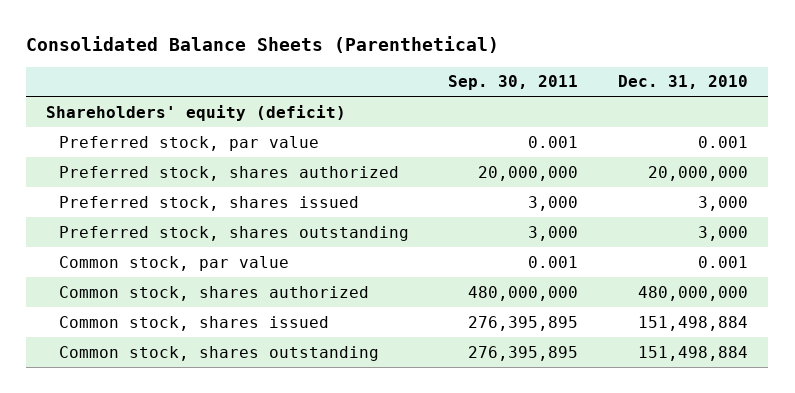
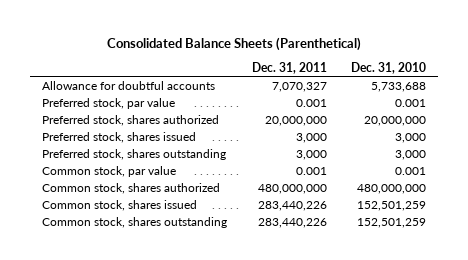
[448,75,579,91] Sep. 30, 2011 -> none
none -> [251,61,327,74] Dec. 31, 2011
[46,104,347,121] Shareholders' equity (deficit) -> none
none -> [42,80,216,90] Allowance for doubtful accounts
[638,315,749,331] 151,498,884 -> [356,200,426,211] 152,501,259
[638,345,749,361] 151,498,884 -> [356,217,426,228] 152,501,259

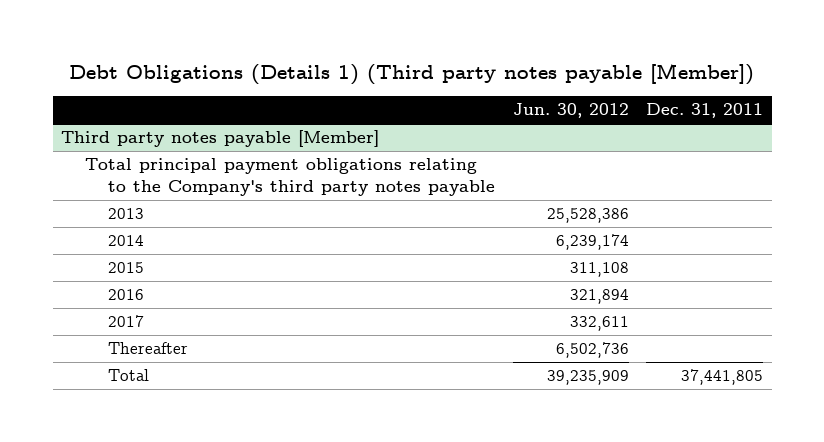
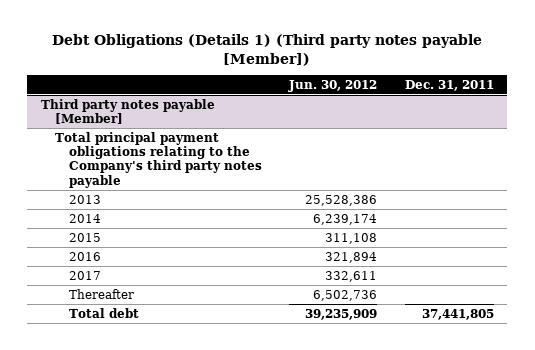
[108,369,150,382] Total -> [68,307,139,318] Total debt

